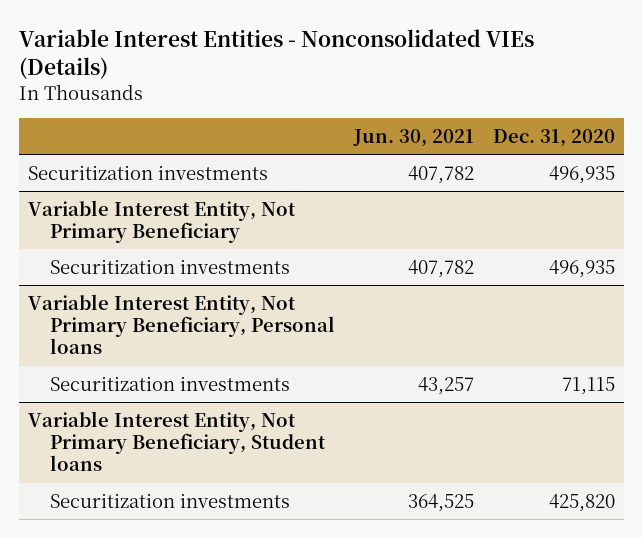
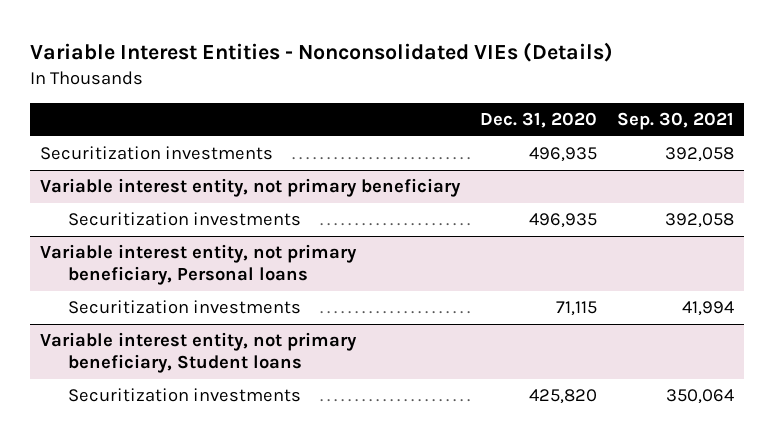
[353,128,475,147] Jun. 30, 2021 -> none
none -> [616,112,734,131] Sep. 30, 2021
[28,199,297,243] Variable Interest Entity, Not Primary Beneficiary -> [40,178,462,198] Variable interest entity, not primary beneficiary
[28,293,336,355] Variable Interest Entity, Not Primary Beneficiary, Personal loans -> [40,244,358,286] Variable interest entity, not primary beneficiary, Personal loans
[28,410,327,472] Variable Interest Entity, Not Primary Beneficiary, Student loans -> [40,332,358,374] Variable interest entity, not primary beneficiary, Student loans

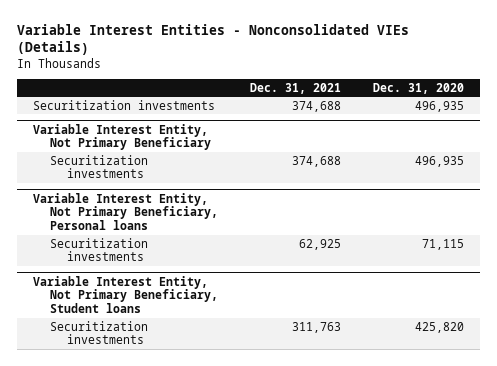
[616,112,734,131] Sep. 30, 2021 -> none
none -> [250,82,342,94] Dec. 31, 2021
[40,178,462,198] Variable interest entity, not primary beneficiary -> [32,123,211,151] Variable Interest Entity, Not Primary Beneficiary
[40,244,358,286] Variable interest entity, not primary beneficiary, Personal loans -> [32,192,218,231] Variable Interest Entity, Not Primary Beneficiary, Personal loans
[40,332,358,374] Variable interest entity, not primary beneficiary, Student loans -> [32,275,218,314] Variable Interest Entity, Not Primary Beneficiary, Student loans

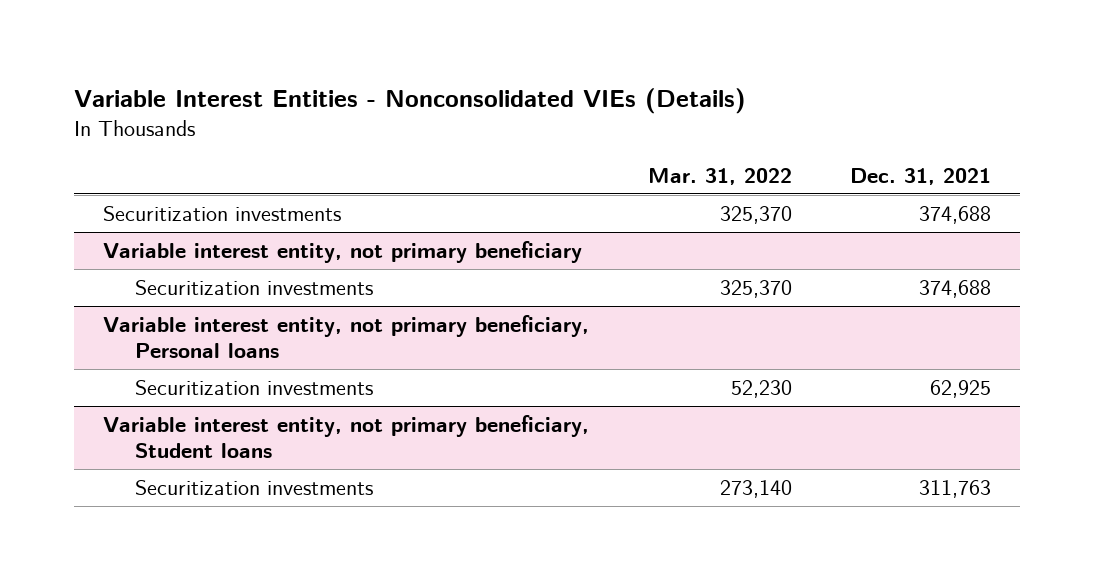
[373,82,465,94] Dec. 31, 2020 -> none
none -> [647,167,792,185] Mar. 31, 2022
[32,123,211,151] Variable Interest Entity, Not Primary Beneficiary -> [103,240,583,263] Variable interest entity, not primary beneficiary
[32,192,218,231] Variable Interest Entity, Not Primary Beneficiary, Personal loans -> [103,314,590,359] Variable interest entity, not primary beneficiary, Personal loans
[32,275,218,314] Variable Interest Entity, Not Primary Beneficiary, Student loans -> [103,414,590,459] Variable interest entity, not primary beneficiary, Student loans

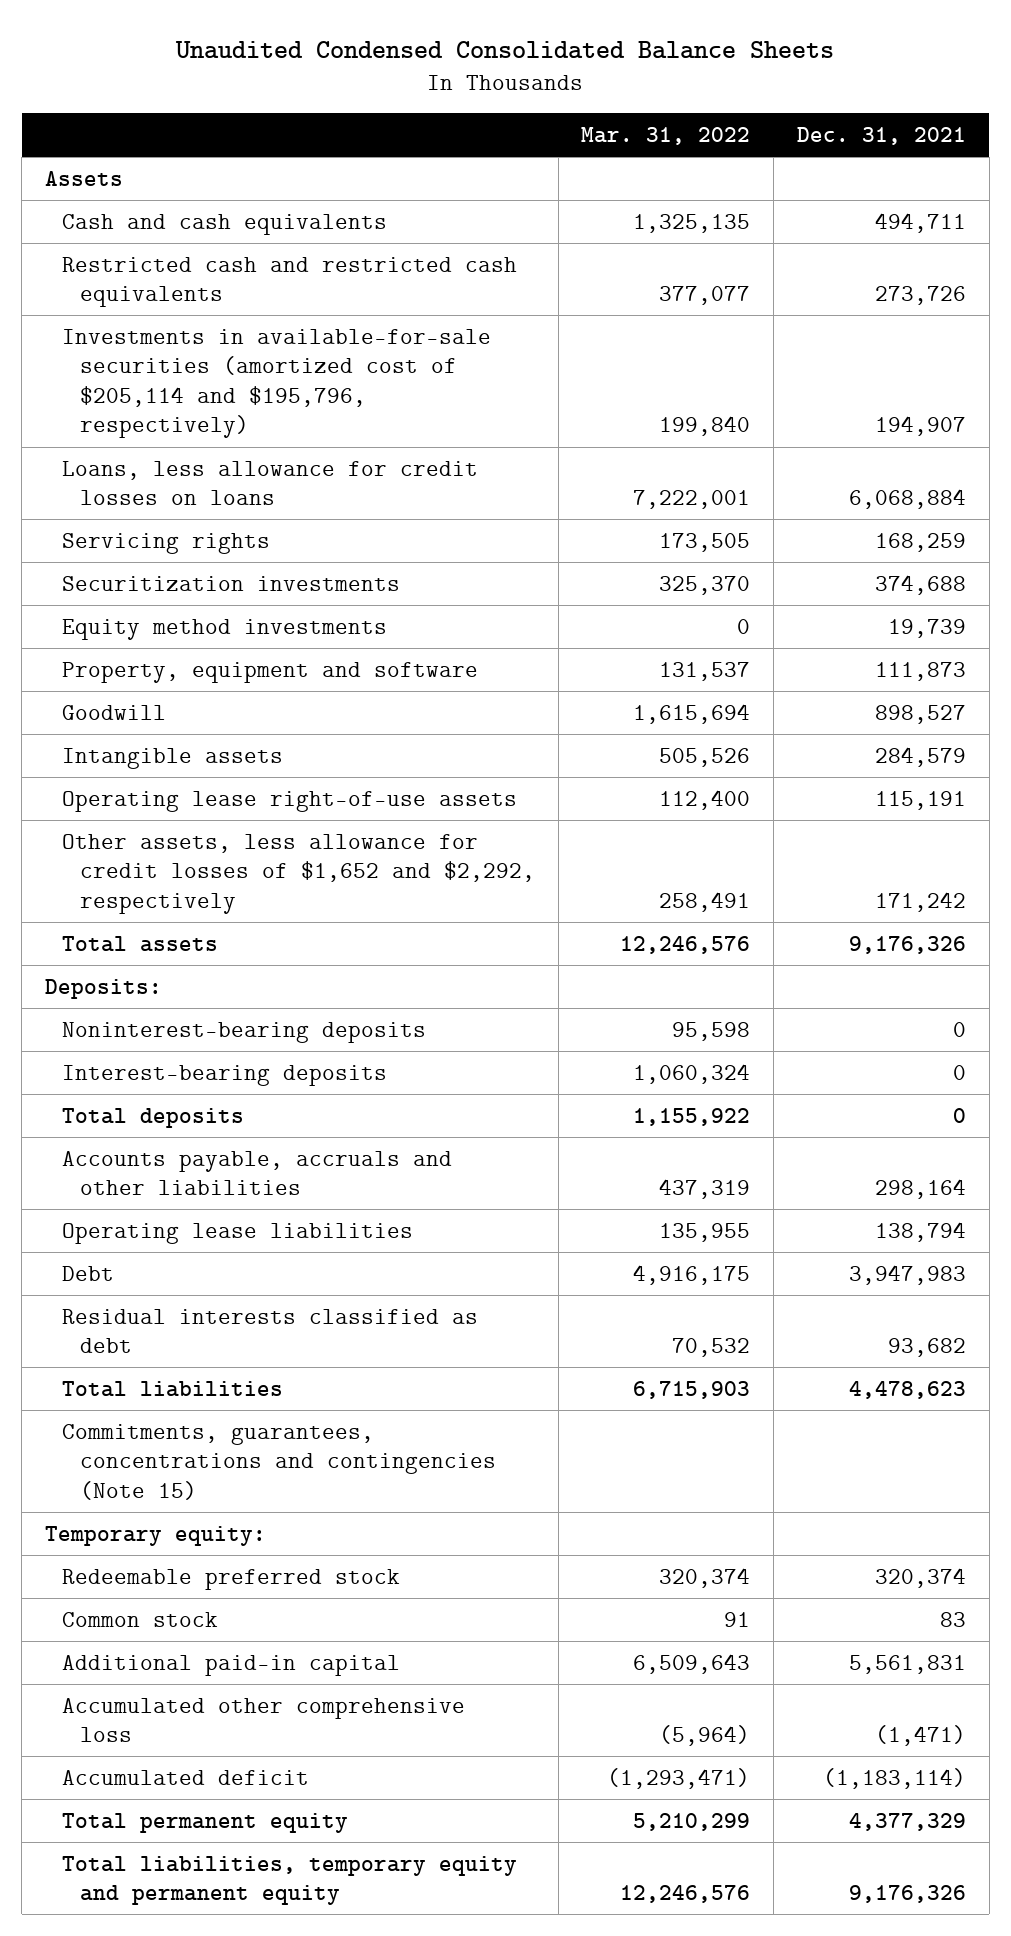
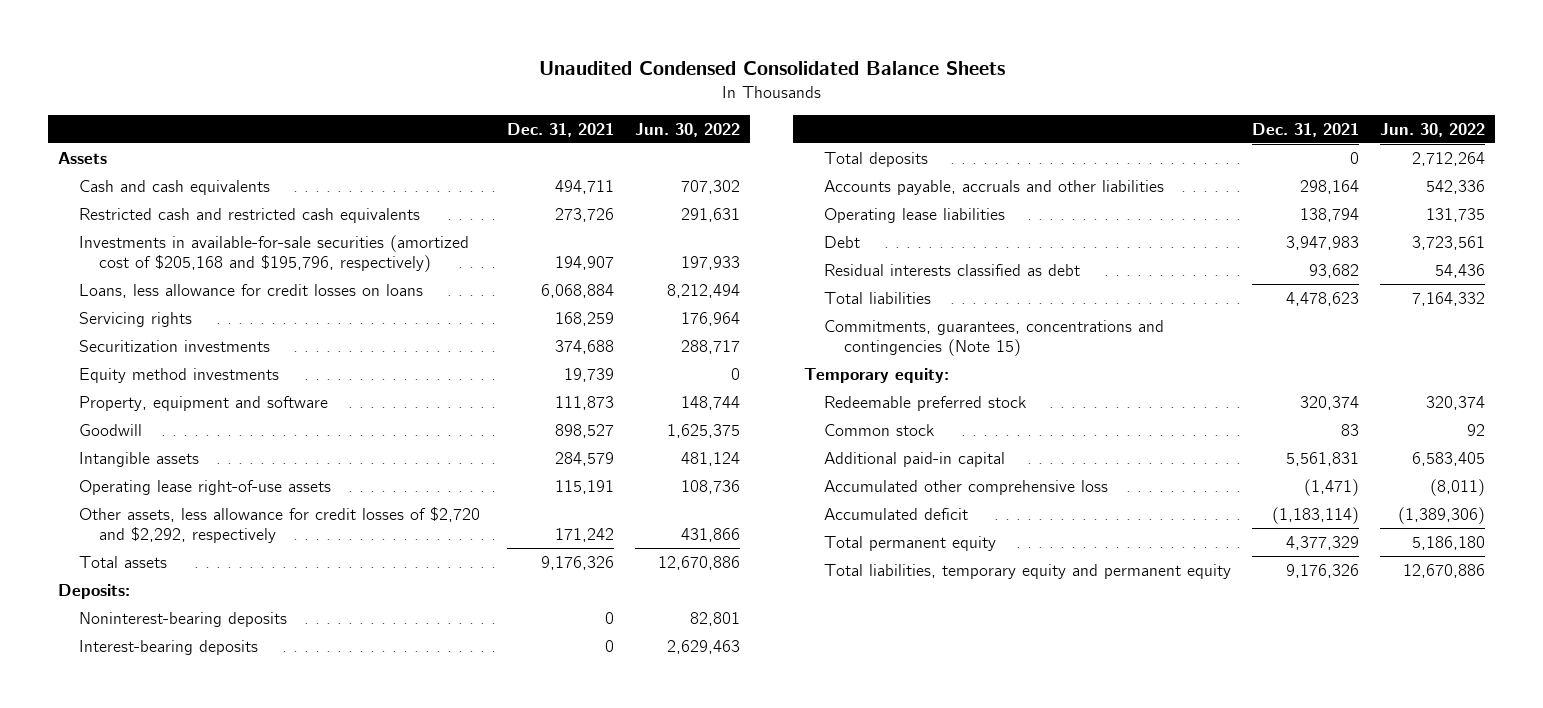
[581,127,751,146] Mar. 31, 2022 -> none
none -> [634,122,740,137] Jun. 30, 2022
[62,328,492,439] Investments in available-for-sale securities (amortized cost of $205,114 and $195,796, respectively) -> [78,234,469,272] Investments in available-for-sale securities (amortized cost of $205,168 and $195,796, respectively)
[62,833,535,914] Other assets, less allowance for credit losses of $1,652 and $2,292, respectively -> [78,506,480,543] Other assets, less allowance for credit losses of $2,720 and $2,292, respectively

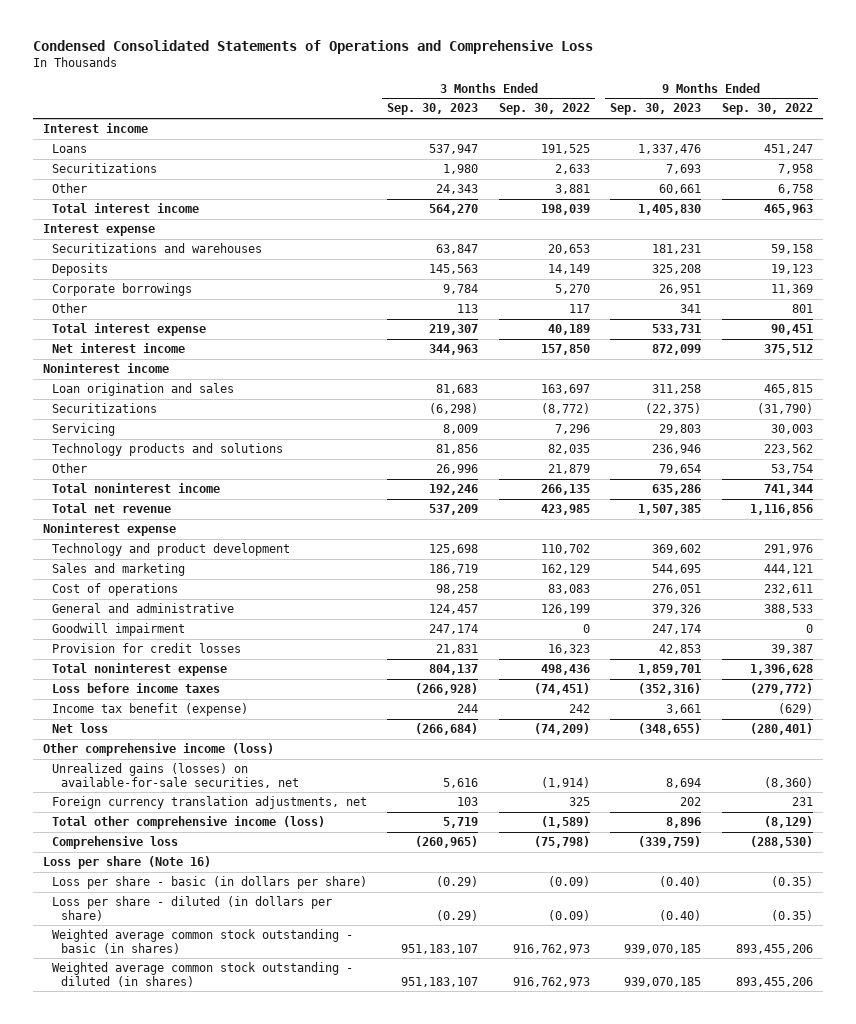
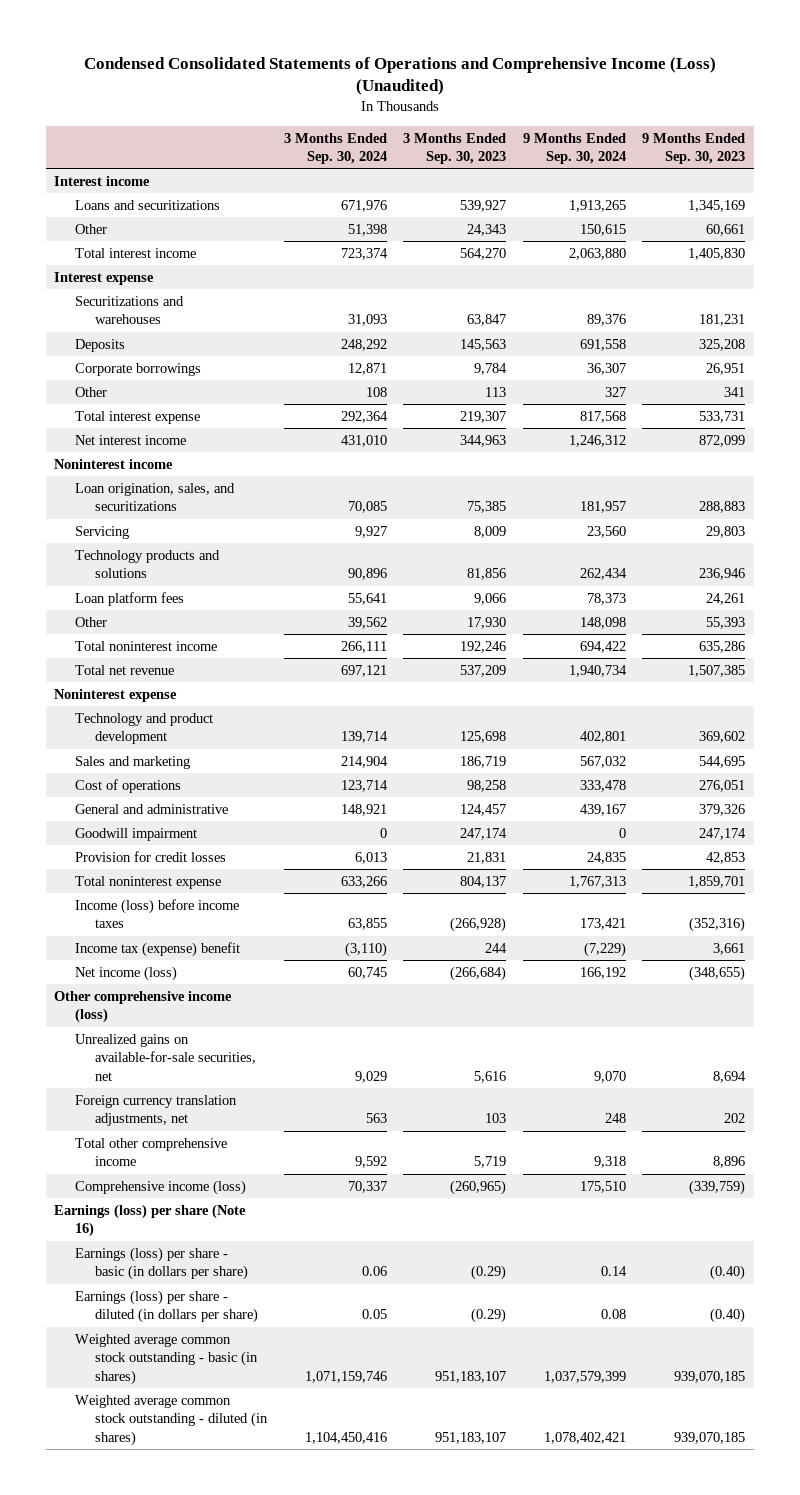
[32,40,593,55] Condensed Consolidated Statements of Operations and Comprehensive Loss -> [83,56,716,96] Condensed Consolidated Statements of Operations and Comprehensive Income (Loss) (Unaudited)
[498,103,590,116] Sep. 30, 2022 -> none
[721,103,813,116] Sep. 30, 2022 -> none
none -> [283,132,387,165] 3 Months Ended Sep. 30, 2024
none -> [522,132,626,165] 9 Months Ended Sep. 30, 2024
[52,163,158,174] Securitizations -> none
[52,144,88,154] Loans -> [74,199,220,210] Loans and securitizations
[429,144,479,155] 537,947 -> [460,199,507,212] 539,927
[638,144,702,155] 1,337,476 -> [688,199,746,212] 1,345,169
[52,403,158,414] Securitizations -> none
[52,383,235,397] Loan origination and sales -> [74,482,235,512] Loan origination, sales, and securitizations
[436,384,479,395] 81,683 -> [467,501,507,514] 75,385
[652,384,702,395] 311,258 -> [699,501,746,514] 288,883
none -> [74,591,184,606] Loan platform fees
[436,464,479,475] 26,996 -> [467,616,507,629] 17,930
[659,464,702,475] 79,654 -> [706,616,746,629] 55,393
[52,683,221,694] Loss before income taxes -> [74,898,239,929] Income (loss) before income taxes
[52,703,249,717] Income tax benefit (expense) -> [74,941,240,957] Income tax (expense) benefit
[52,723,109,734] Net loss -> [74,965,177,981] Net income (loss)
[52,763,299,788] Unrealized gains (losses) on available-for-sale securities, net -> [74,1033,256,1081] Unrealized gains on available-for-sale securities, net
[52,816,326,830] Total other comprehensive income (loss) -> [74,1137,227,1167] Total other comprehensive income
[52,836,179,850] Comprehensive loss -> [74,1179,246,1195] Comprehensive income (loss)
[43,856,212,870] Loss per share (Note 16) -> [54,1203,247,1238] Earnings (loss) per share (Note 16)
[52,876,368,890] Loss per share - basic (in dollars per share) -> [74,1246,248,1281] Earnings (loss) per share - basic (in dollars per share)
[52,896,333,921] Loss per share - diluted (in dollars per share) -> [74,1289,258,1324] Earnings (loss) per share - diluted (in dollars per share)

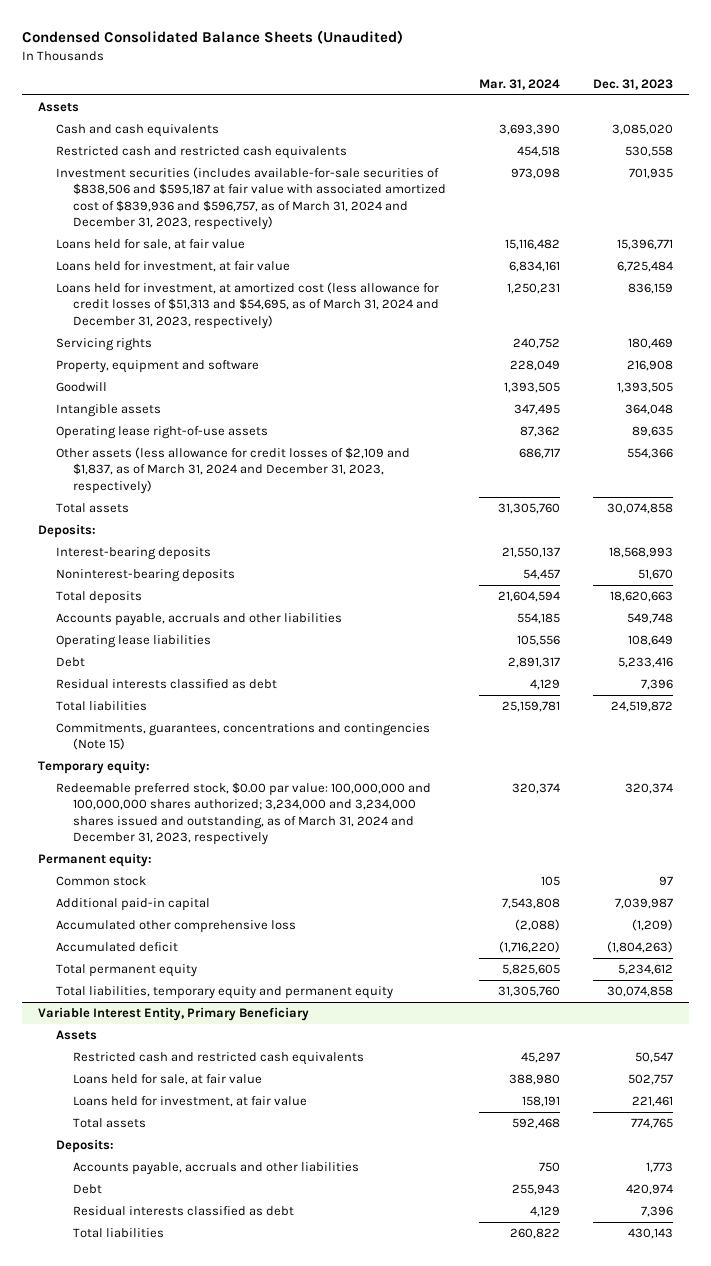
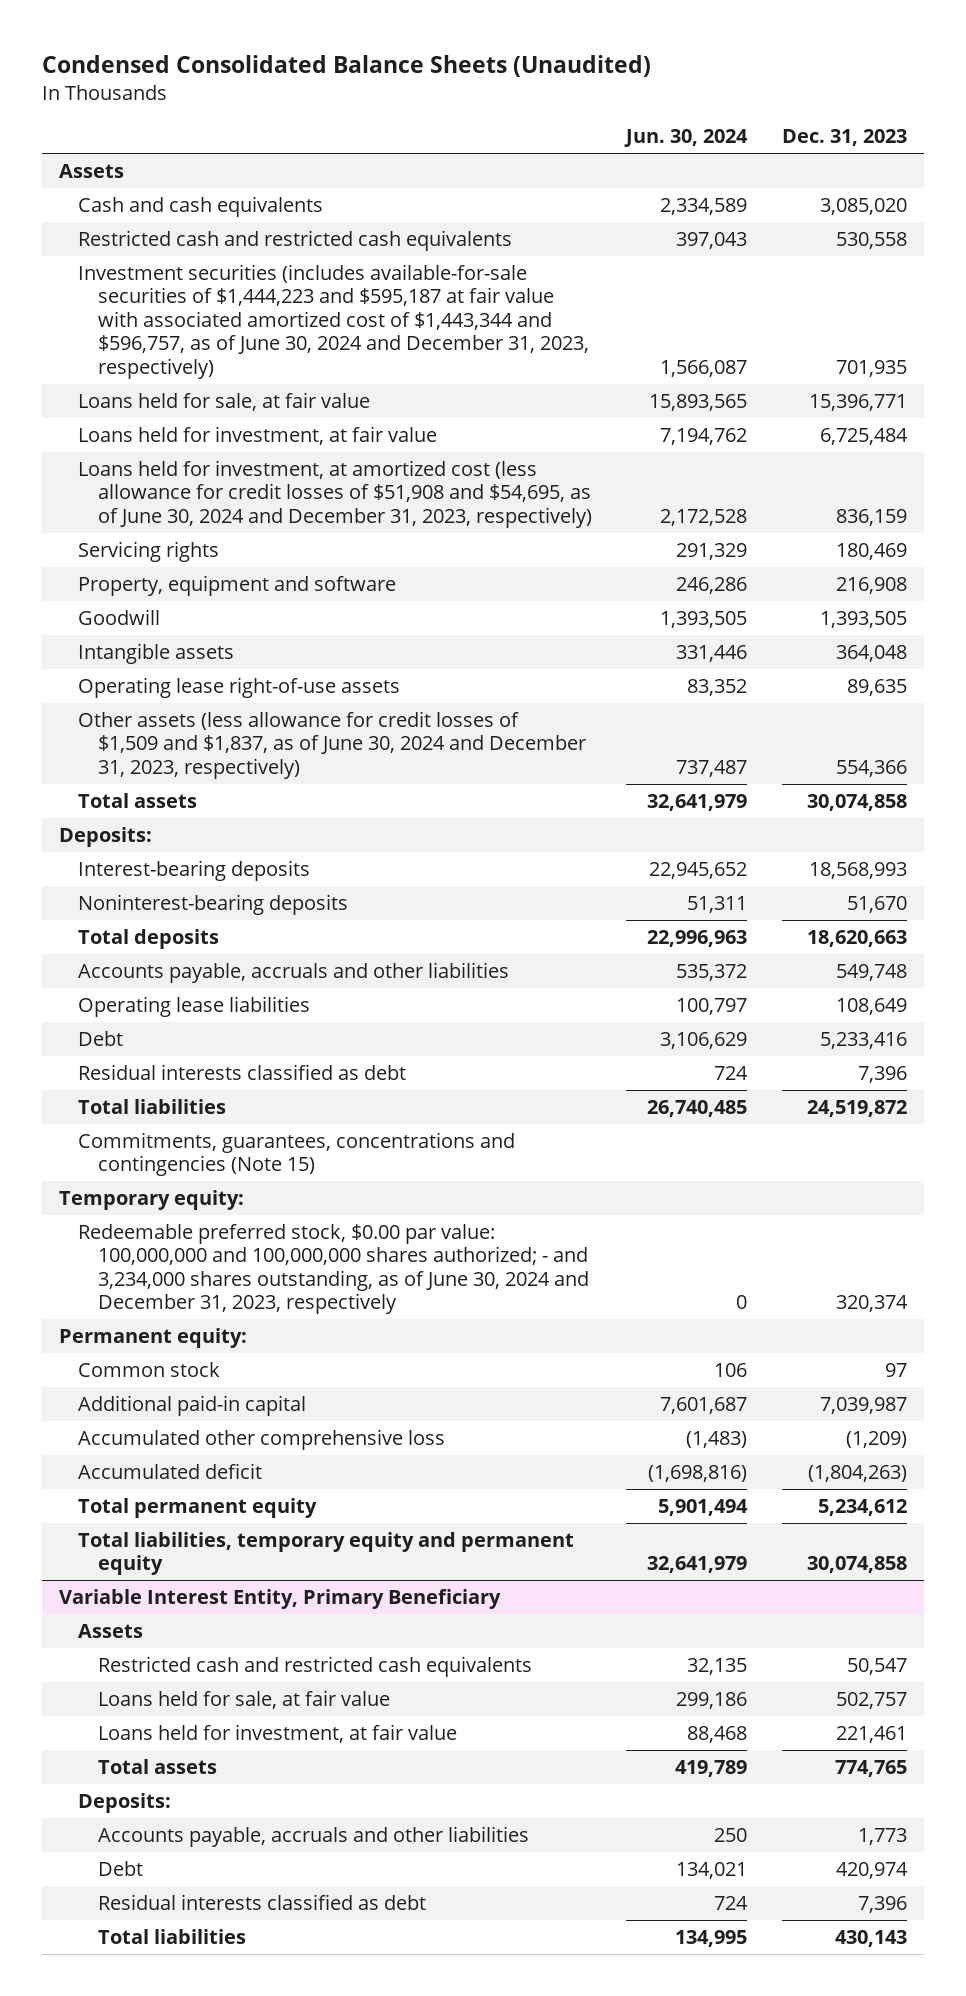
[478,78,560,90] Mar. 31, 2024 -> none
none -> [624,129,749,148] Jun. 30, 2024
[55,167,447,231] Investment securities (includes available-for-sale securities of $838,506 and $595,187 at fair value with associated amortized cost of $839,936 and $596,757, as of March 31, 2024 and December 31, 2023, respectively) -> [78,263,589,379] Investment securities (includes available-for-sale securities of $1,444,223 and $595,187 at fair value with associated amortized cost of $1,443,344 and $596,757, as of June 30, 2024 and December 31, 2023, respectively)
[55,282,440,329] Loans held for investment, at amortized cost (less allowance for credit losses of $51,313 and $54,695, as of March 31, 2024 and December 31, 2023, respectively) -> [78,459,592,528] Loans held for investment, at amortized cost (less allowance for credit losses of $51,908 and $54,695, as of June 30, 2024 and December 31, 2023, respectively)
[55,447,410,494] Other assets (less allowance for credit losses of $2,109 and $1,837, as of March 31, 2024 and December 31, 2023, respectively) -> [78,710,586,779] Other assets (less allowance for credit losses of $1,509 and $1,837, as of June 30, 2024 and December 31, 2023, respectively)
[55,782,431,846] Redeemable preferred stock, $0.00 par value: 100,000,000 and 100,000,000 shares authorized; 3,234,000 and 3,234,000 shares issued and outstanding, as of March 31, 2024 and December 31, 2023, respectively -> [78,1223,589,1315] Redeemable preferred stock, $0.00 par value: 100,000,000 and 100,000,000 shares authorized; - and 3,234,000 shares outstanding, as of June 30, 2024 and December 31, 2023, respectively

